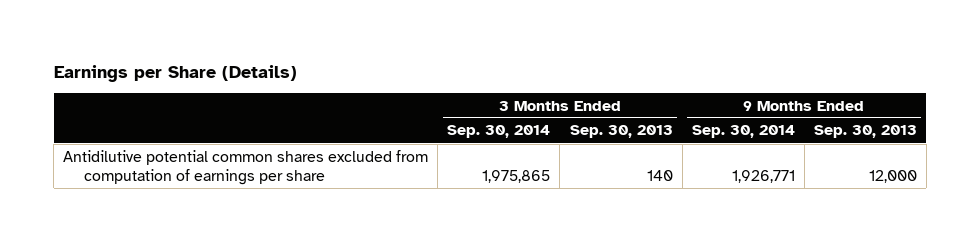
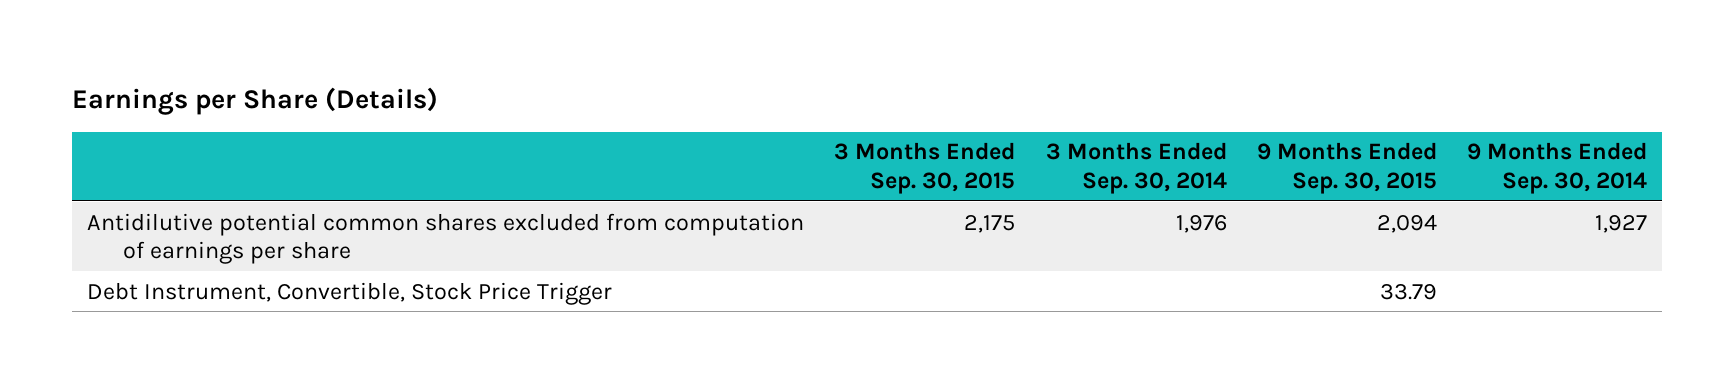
[569,125,673,139] Sep. 30, 2013 -> none
[813,125,917,139] Sep. 30, 2013 -> none
none -> [834,142,1016,194] 3 Months Ended Sep. 30, 2015
none -> [1256,142,1437,194] 9 Months Ended Sep. 30, 2015
[482,170,551,184] 1,975,865 -> [1175,214,1227,233] 1,976
[731,170,795,184] 1,926,771 -> [1595,214,1648,233] 1,927
none -> [87,281,613,305] Debt Instrument, Convertible, Stock Price Trigger

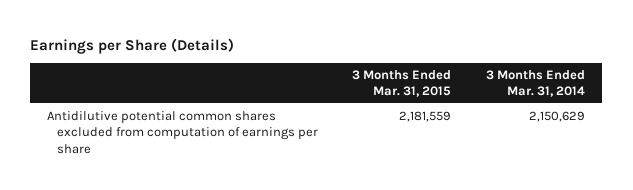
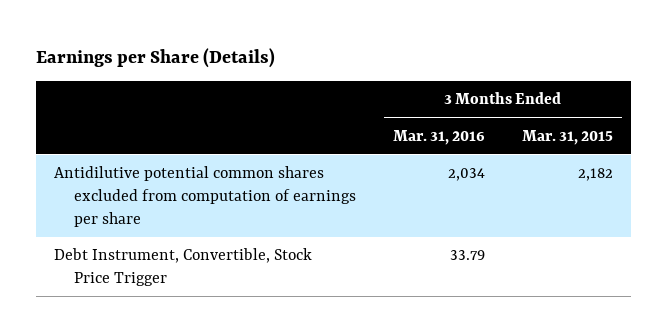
[486,69,586,98] 3 Months Ended Mar. 31, 2014 -> none
none -> [393,129,486,145] Mar. 31, 2016
[399,110,452,122] 2,181,559 -> [577,168,613,182] 2,182
none -> [54,248,313,286] Debt Instrument, Convertible, Stock Price Trigger

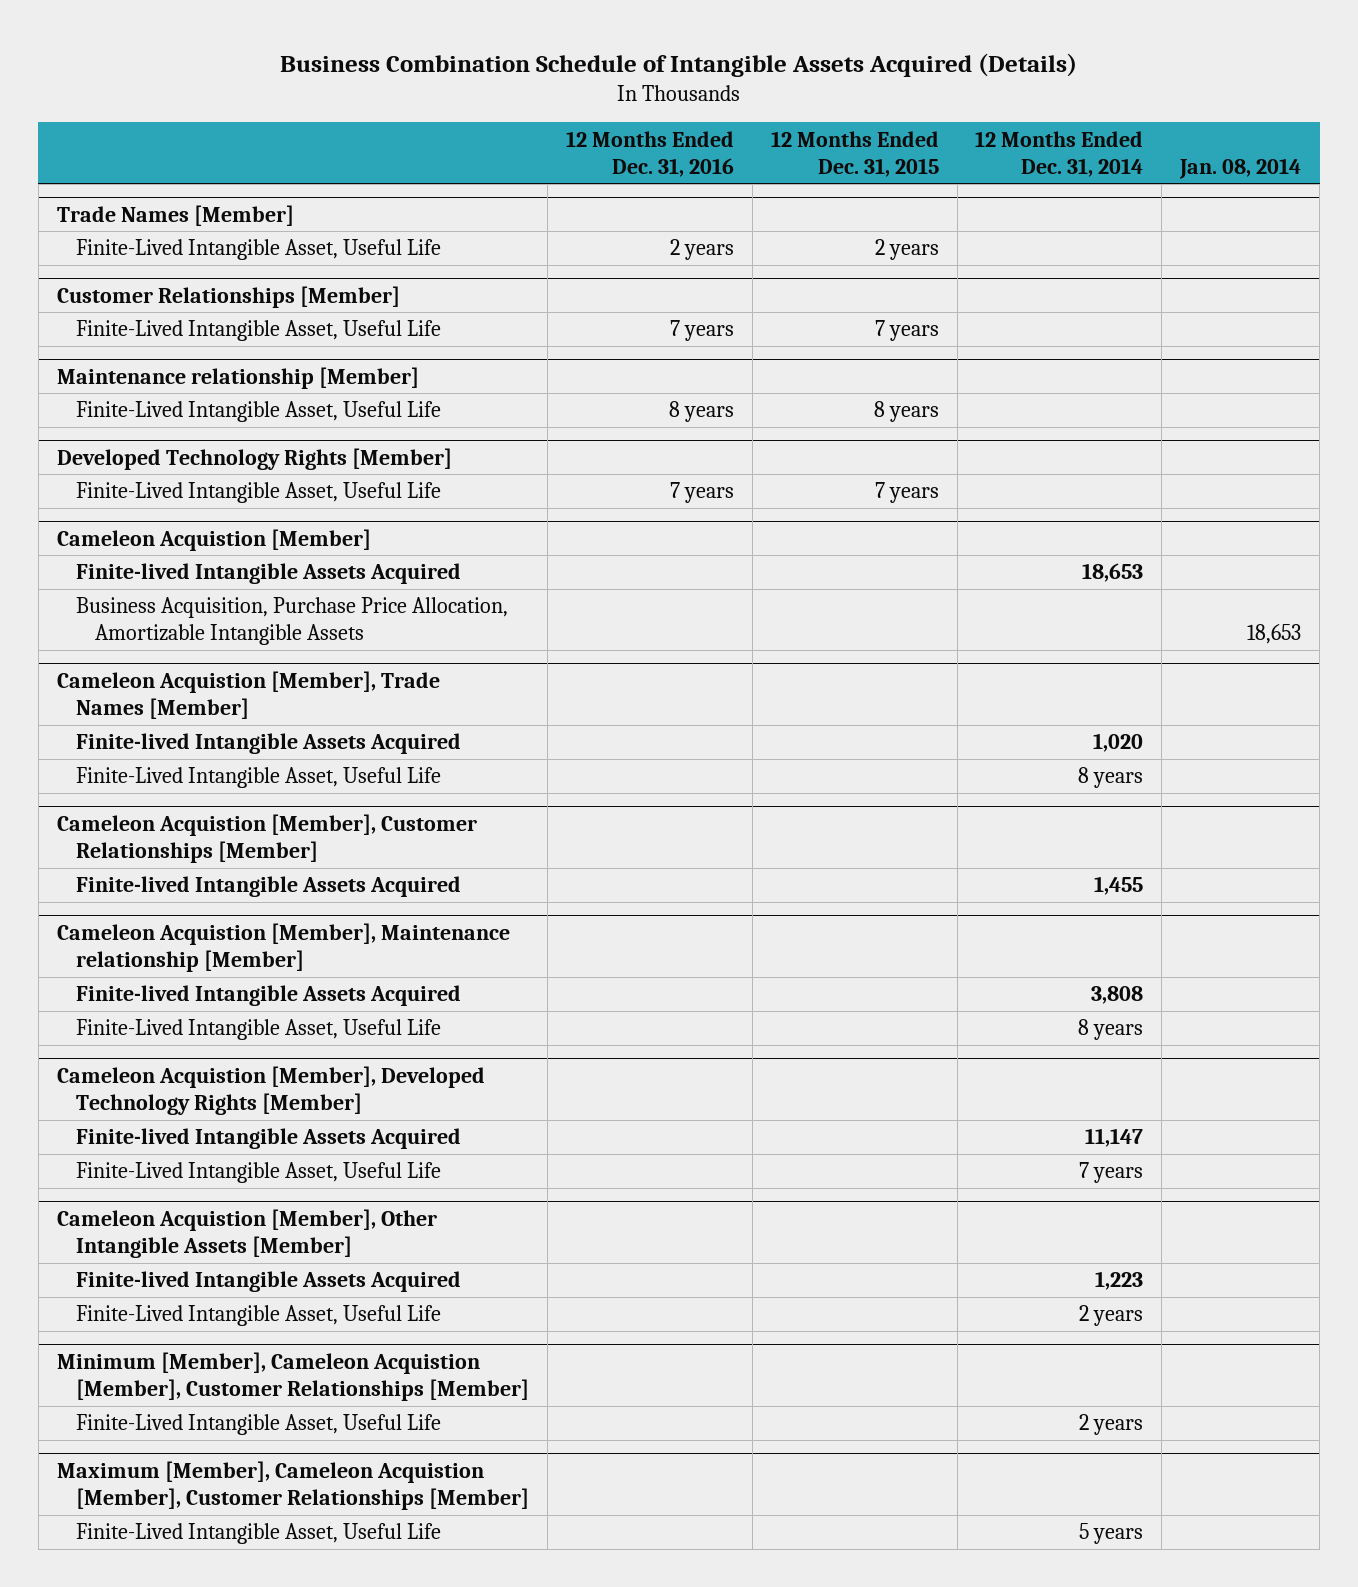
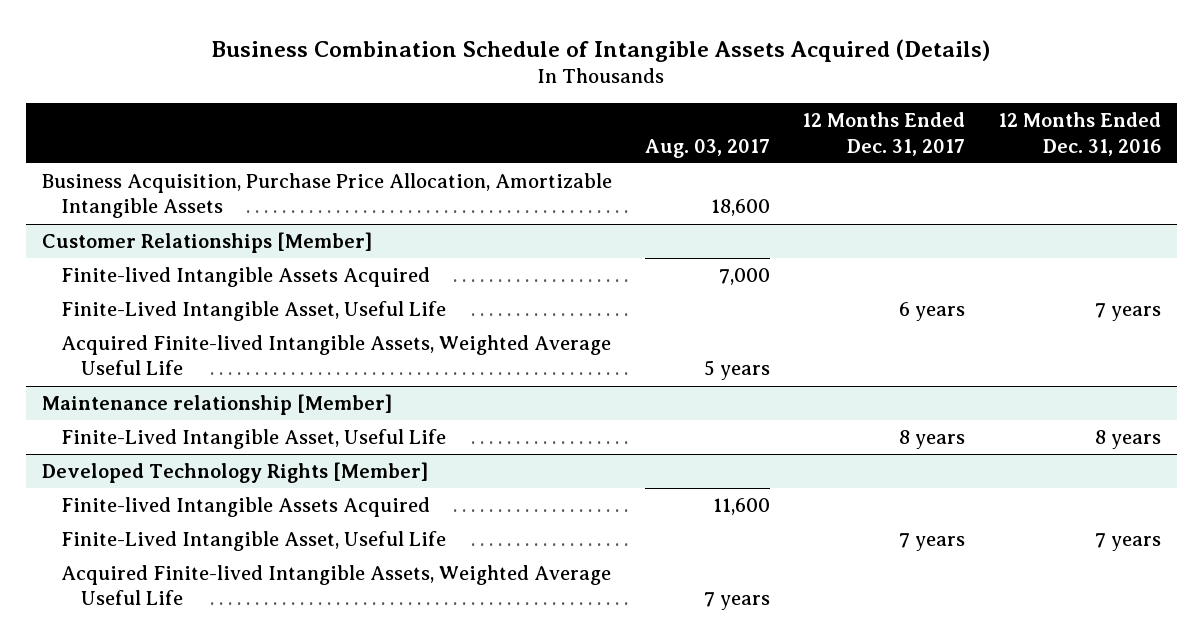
[770,130,939,177] 12 Months Ended Dec. 31, 2015 -> none
[975,130,1144,177] 12 Months Ended Dec. 31, 2014 -> none
[1179,157,1302,179] Jan. 08, 2014 -> none
none -> [644,138,770,158] Aug. 03, 2017
none -> [802,111,966,156] 12 Months Ended Dec. 31, 2017
[56,204,294,226] Trade Names [Member] -> none
[75,239,441,261] Finite-Lived Intangible Asset, Useful Life -> none
none -> [42,172,613,219] Business Acquisition, Purchase Price Allocation, Amortizable Intangible Assets
none -> [61,266,431,287] Finite-lived Intangible Assets Acquired
none -> [61,334,612,376] Acquired Finite-lived Intangible Assets, Weighted Average Useful Life
none -> [61,496,431,517] Finite-lived Intangible Assets Acquired
[56,528,371,551] Cameleon Acquistion [Member] -> none
[75,563,461,585] Finite-lived Intangible Assets Acquired -> none
[75,597,508,646] Business Acquisition, Purchase Price Allocation, Amortizable Intangible Assets -> none
[56,670,440,719] Cameleon Acquistion [Member], Trade Names [Member] -> none
[75,733,461,755] Finite-lived Intangible Assets Acquired -> none
[75,767,441,789] Finite-Lived Intangible Asset, Useful Life -> none
[56,813,477,863] Cameleon Acquistion [Member], Customer Relationships [Member] -> none
[75,876,461,898] Finite-lived Intangible Assets Acquired -> none
[56,922,510,972] Cameleon Acquistion [Member], Maintenance relationship [Member] -> none
[75,985,461,1007] Finite-lived Intangible Assets Acquired -> none
[75,1019,441,1041] Finite-Lived Intangible Asset, Useful Life -> none
[56,1065,485,1115] Cameleon Acquistion [Member], Developed Technology Rights [Member] -> none
[75,1128,461,1150] Finite-lived Intangible Assets Acquired -> none
[75,1162,441,1184] Finite-Lived Intangible Asset, Useful Life -> none
[56,1208,437,1258] Cameleon Acquistion [Member], Other Intangible Assets [Member] -> none
[75,1271,461,1293] Finite-lived Intangible Assets Acquired -> none
[75,1305,441,1327] Finite-Lived Intangible Asset, Useful Life -> none
[56,1351,529,1401] Minimum [Member], Cameleon Acquistion [Member], Customer Relationships [Member] -> none
[75,1414,441,1436] Finite-Lived Intangible Asset, Useful Life -> none
[56,1460,529,1510] Maximum [Member], Cameleon Acquistion [Member], Customer Relationships [Member] -> none
[75,1523,441,1545] Finite-Lived Intangible Asset, Useful Life -> none
none -> [61,564,612,606] Acquired Finite-lived Intangible Assets, Weighted Average Useful Life

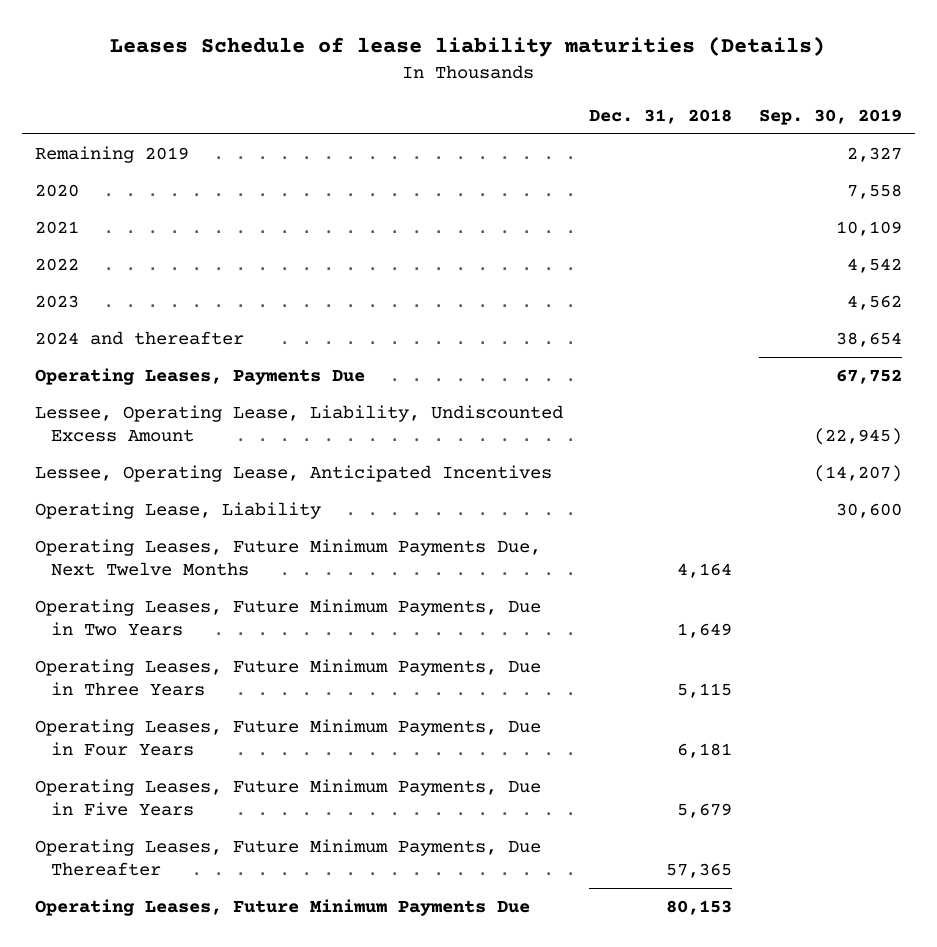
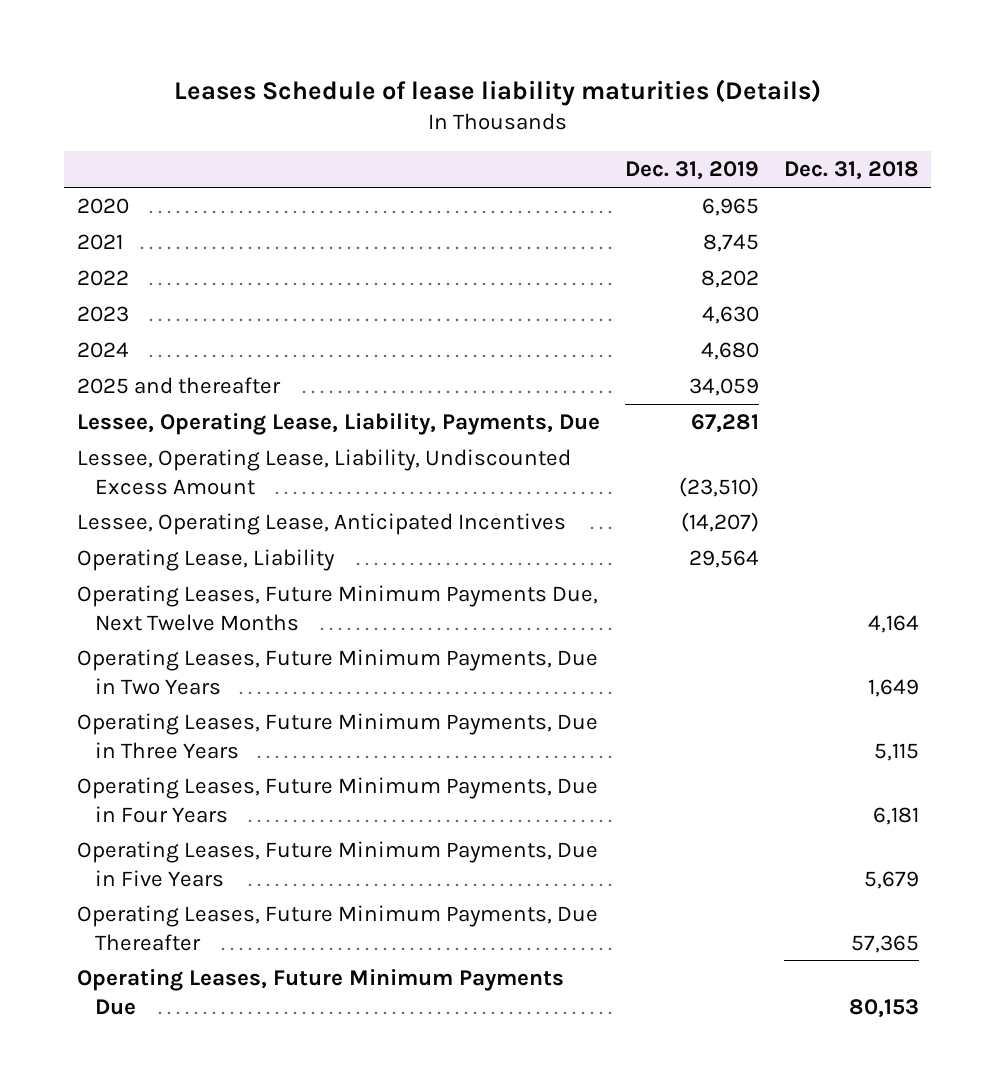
[758,108,902,125] Sep. 30, 2019 -> none
none -> [624,161,759,181] Dec. 31, 2019
[35,146,190,164] Remaining 2019 -> none
none -> [76,341,129,358] 2024
[35,331,245,346] 2024 and thereafter -> [76,376,281,394] 2025 and thereafter
[35,368,366,386] Operating Leases, Payments Due -> [76,412,600,435] Lessee, Operating Lease, Liability, Payments, Due

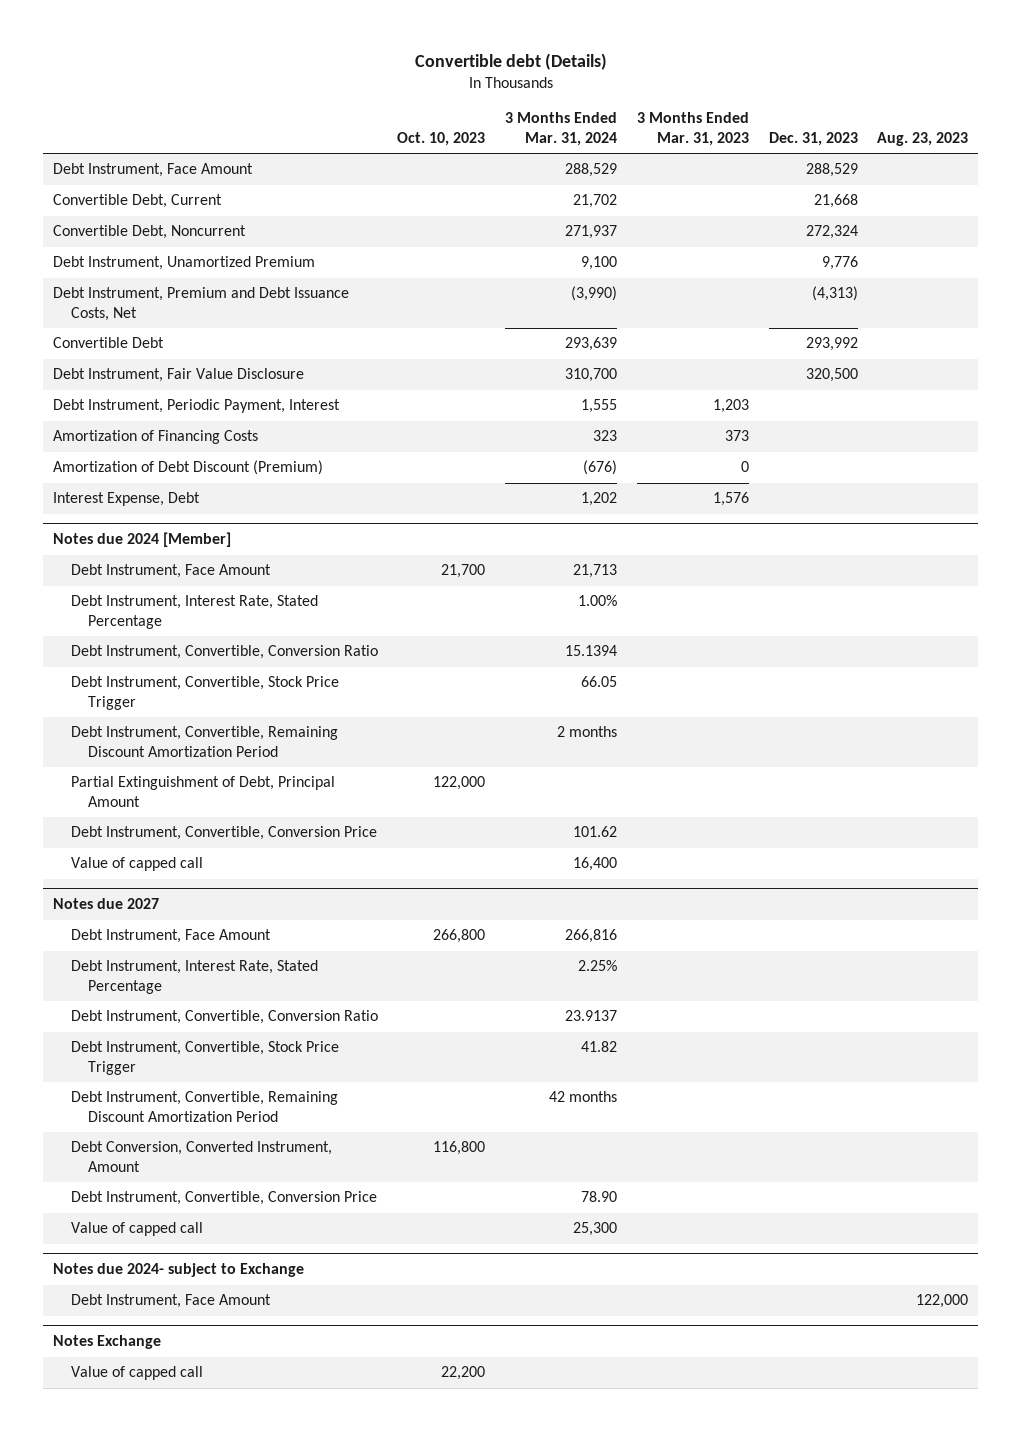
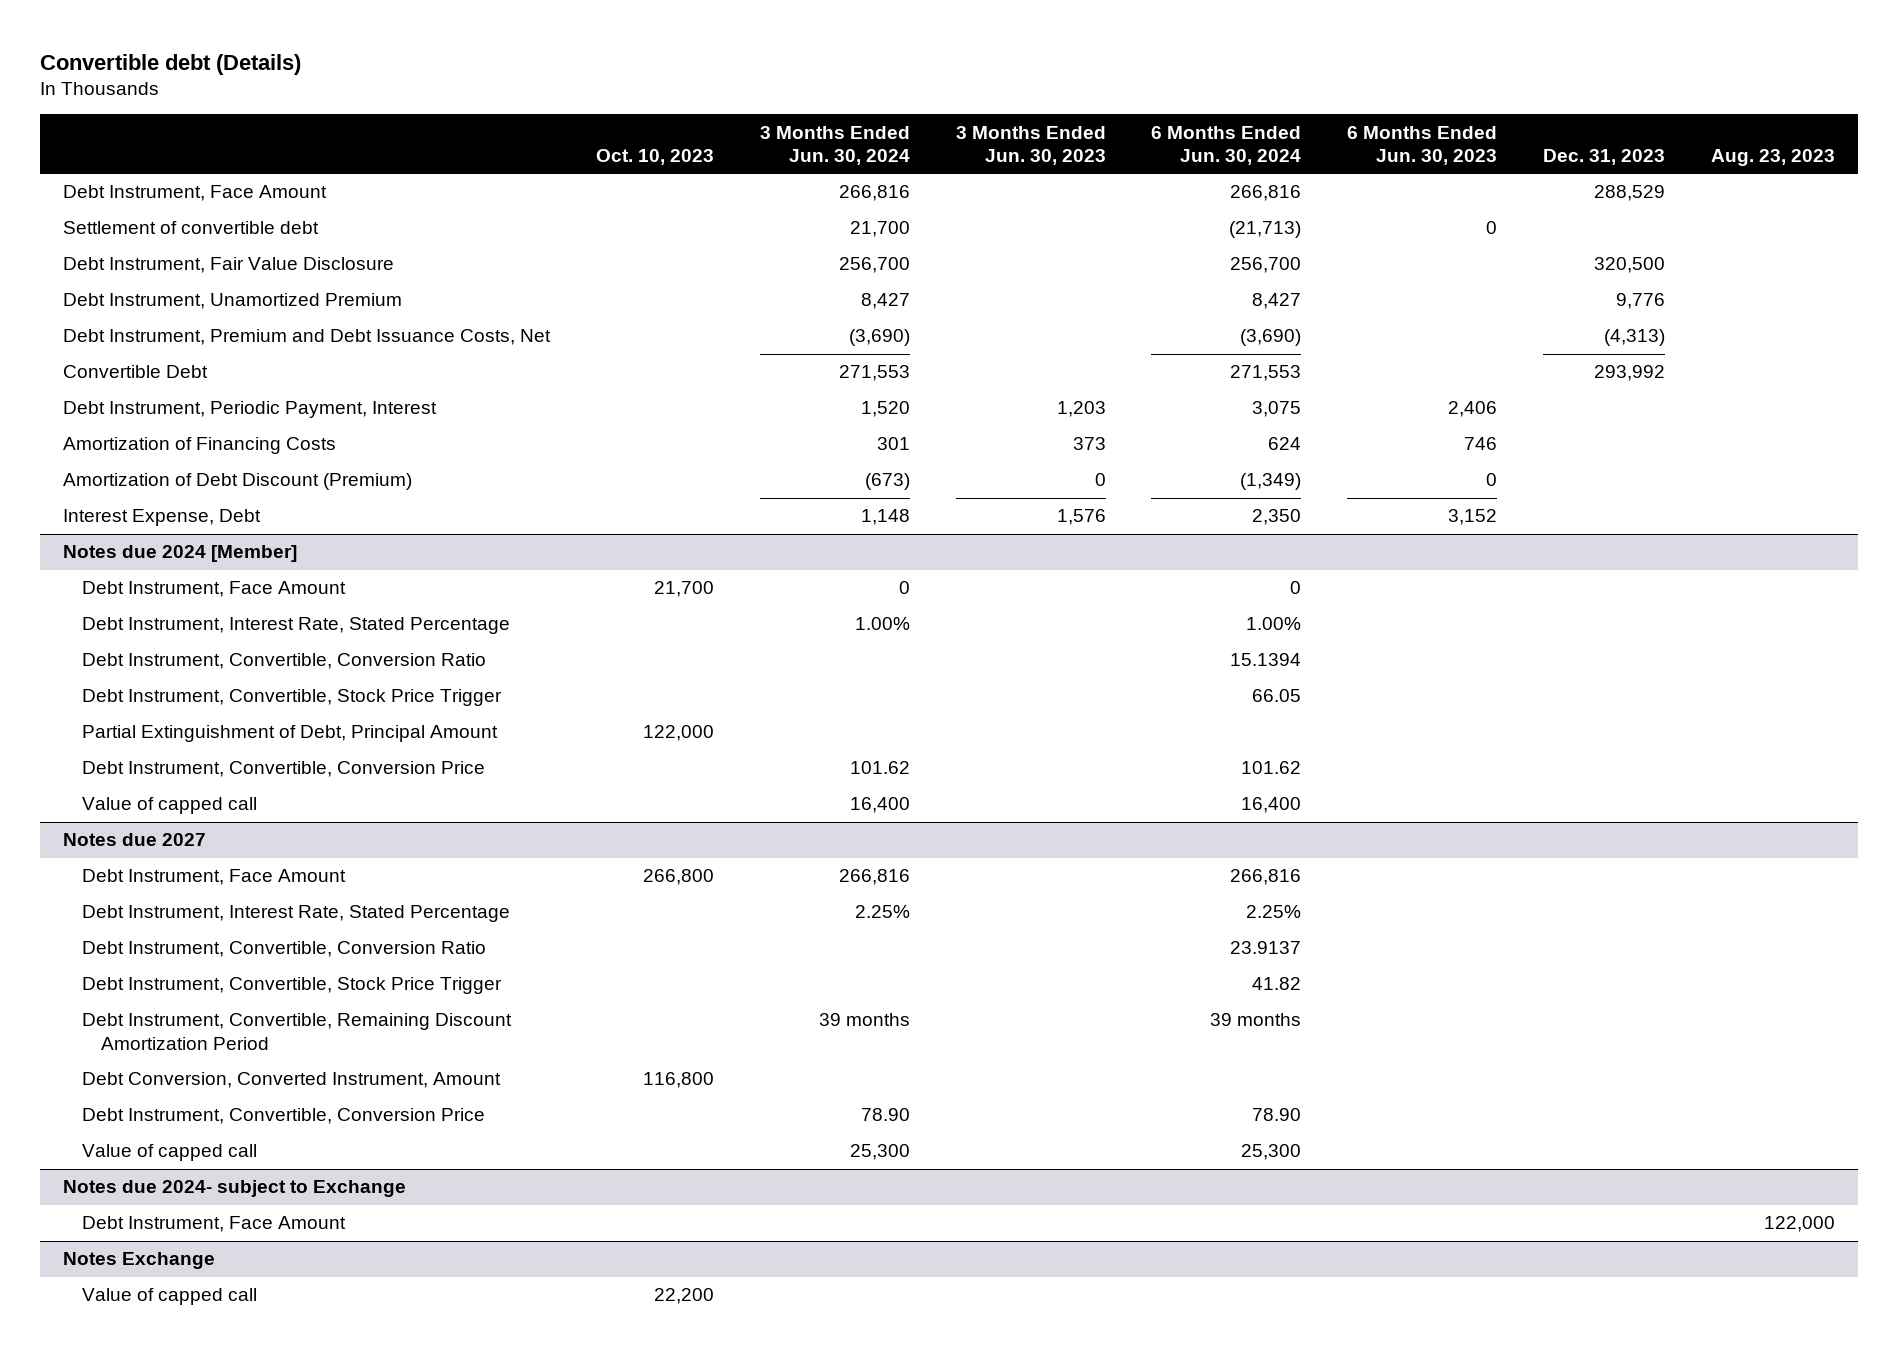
[505,112,618,146] 3 Months Ended Mar. 31, 2024 -> none
[636,112,749,146] 3 Months Ended Mar. 31, 2023 -> none
none -> [759,125,910,165] 3 Months Ended Jun. 30, 2024
none -> [955,125,1106,165] 3 Months Ended Jun. 30, 2023
none -> [1151,125,1302,165] 6 Months Ended Jun. 30, 2024
none -> [1347,125,1498,165] 6 Months Ended Jun. 30, 2023
[52,194,222,209] Convertible Debt, Current -> none
[52,225,246,240] Convertible Debt, Noncurrent -> none
none -> [63,221,320,235] Settlement of convertible debt
[52,368,304,383] Debt Instrument, Fair Value Disclosure -> [63,257,395,274] Debt Instrument, Fair Value Disclosure
[70,726,338,757] Debt Instrument, Convertible, Remaining Discount Amortization Period -> none

